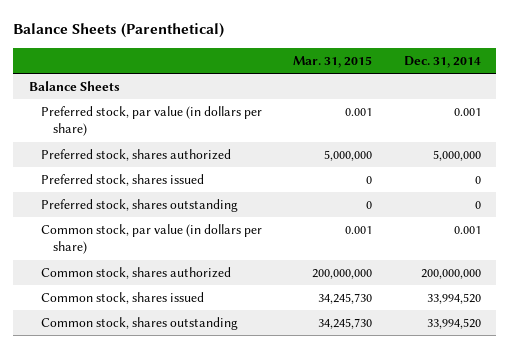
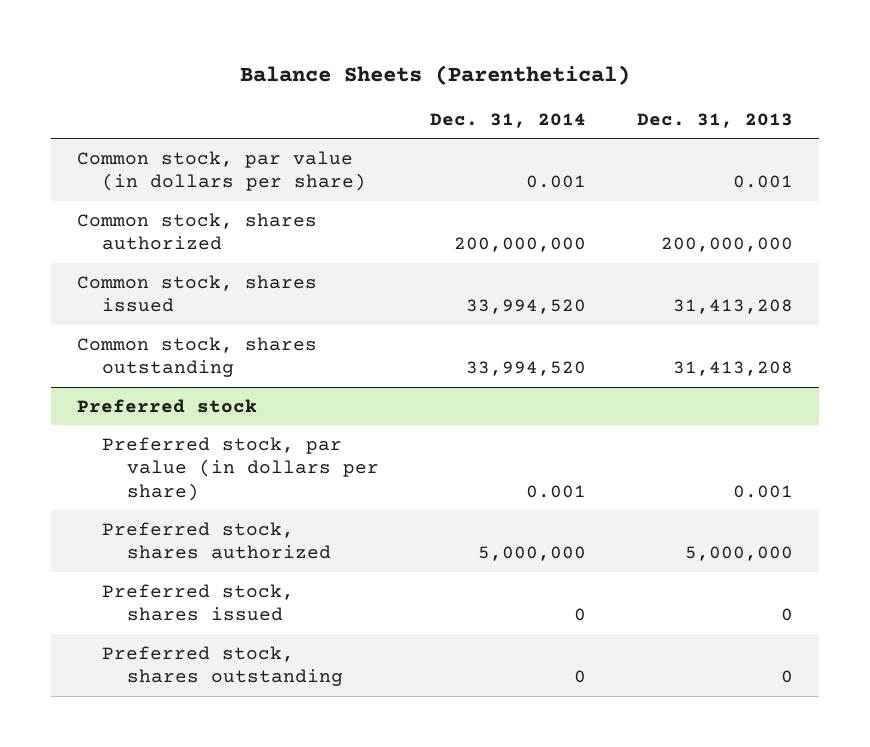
[293,56,373,69] Mar. 31, 2015 -> none
none -> [637,113,794,129] Dec. 31, 2013
[29,81,121,92] Balance Sheets -> none
[40,106,262,137] Preferred stock, par value (in dollars per share) -> none
[40,149,231,162] Preferred stock, shares authorized -> none
[40,174,204,187] Preferred stock, shares issued -> none
[40,199,238,213] Preferred stock, shares outstanding -> none
none -> [76,398,257,413] Preferred stock
none -> [101,436,379,502] Preferred stock, par value (in dollars per share)
none -> [101,521,331,560] Preferred stock, shares authorized
none -> [101,583,294,622] Preferred stock, shares issued
none -> [101,645,343,687] Preferred stock, shares outstanding

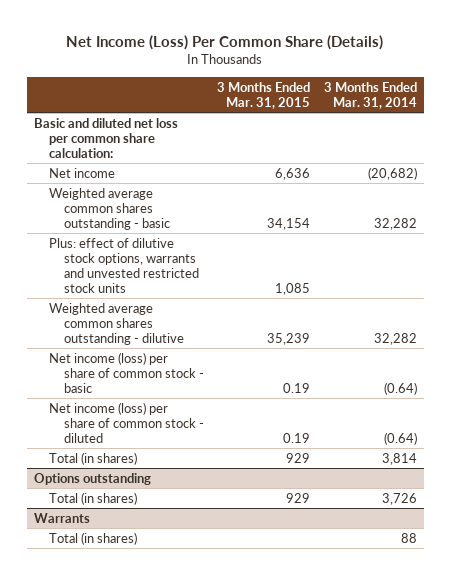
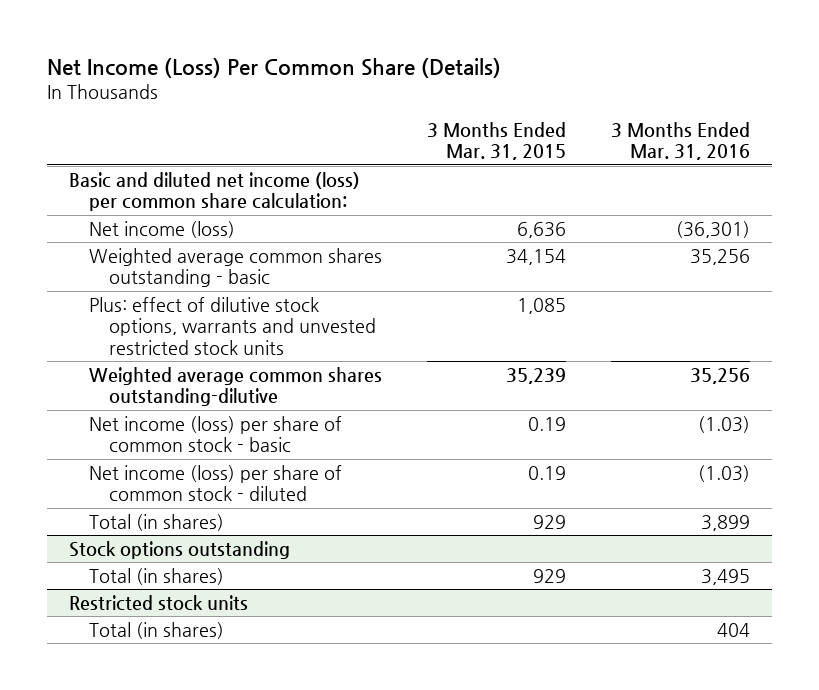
[323,81,417,109] 3 Months Ended Mar. 31, 2014 -> none
none -> [610,121,750,161] 3 Months Ended Mar. 31, 2016
[33,117,178,158] Basic and diluted net loss per common share calculation: -> [69,171,361,212] Basic and diluted net income (loss) per common share calculation:
[48,167,115,178] Net income -> [88,220,235,238] Net income (loss)
[48,302,184,345] Weighted average common shares outstanding - dilutive -> [88,366,382,407] Weighted average common shares outstanding-dilutive
[33,472,151,485] Options outstanding -> [69,540,291,559] Stock options outstanding
[33,512,90,523] Warrants -> none
none -> [69,594,249,611] Restricted stock units

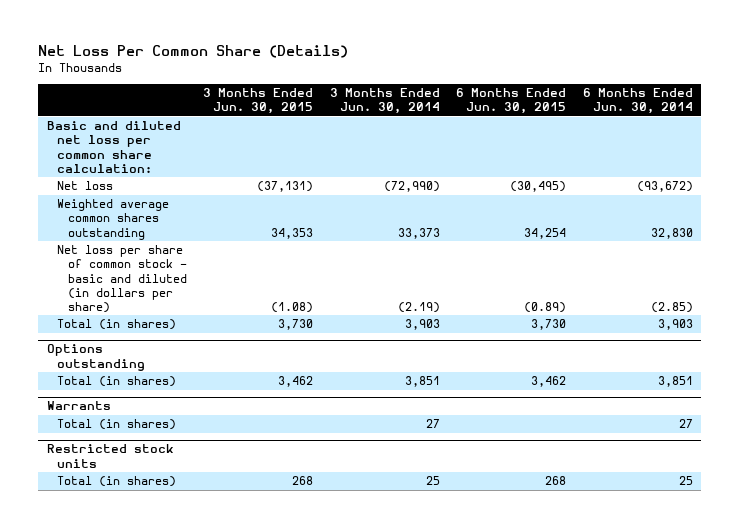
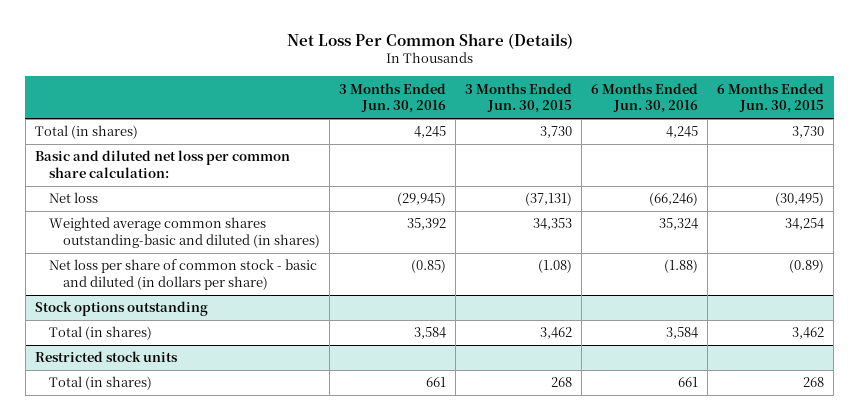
[329,88,440,115] 3 Months Ended Jun. 30, 2014 -> none
[582,88,693,115] 6 Months Ended Jun. 30, 2014 -> none
none -> [339,82,447,114] 3 Months Ended Jun. 30, 2016
none -> [591,82,699,114] 6 Months Ended Jun. 30, 2016
[57,319,177,331] Total (in shares) -> [34,125,138,140] Total (in shares)
[57,199,170,240] Weighted average common shares outstanding -> [49,217,321,249] Weighted average common shares outstanding-basic and diluted (in shares)
[46,344,146,371] Options outstanding -> [34,301,208,317] Stock options outstanding
[46,401,111,411] Warrants -> none
[57,419,177,431] Total (in shares) -> none

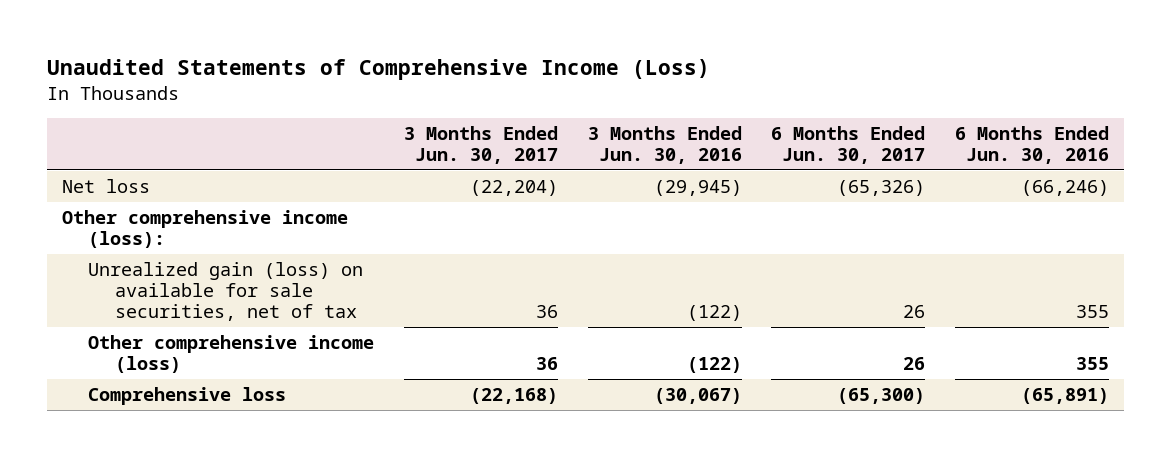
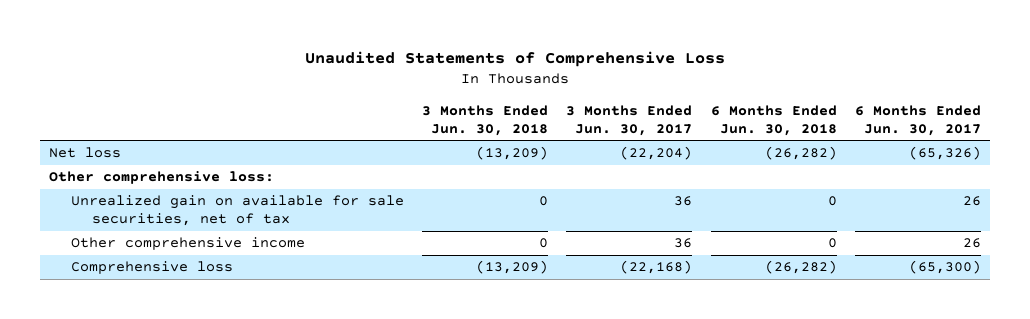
[46,59,710,81] Unaudited Statements of Comprehensive Income (Loss) -> [305,51,726,68] Unaudited Statements of Comprehensive Loss
[587,125,742,164] 3 Months Ended Jun. 30, 2016 -> none
[955,125,1110,164] 6 Months Ended Jun. 30, 2016 -> none
none -> [421,104,548,136] 3 Months Ended Jun. 30, 2018
none -> [710,104,837,136] 6 Months Ended Jun. 30, 2018
[61,209,348,249] Other comprehensive income (loss): -> [49,171,275,185] Other comprehensive loss:
[88,261,364,322] Unrealized gain (loss) on available for sale securities, net of tax -> [70,195,404,227] Unrealized gain on available for sale securities, net of tax
[88,334,375,374] Other comprehensive income (loss) -> [70,237,305,251] Other comprehensive income

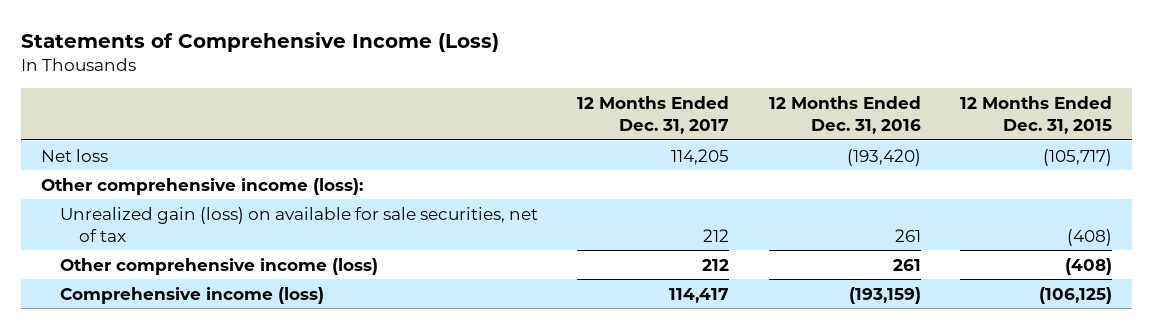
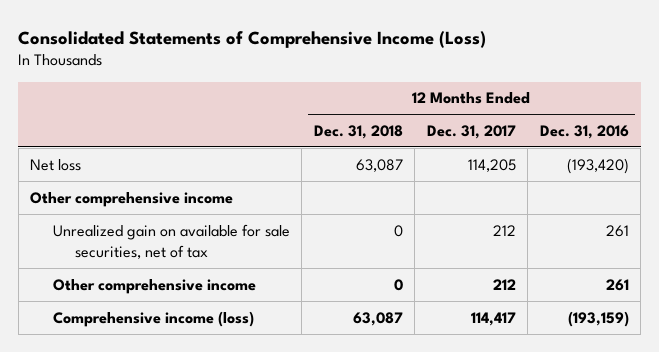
[21,31,500,52] Statements of Comprehensive Income (Loss) -> [18,30,487,48] Consolidated Statements of Comprehensive Income (Loss)
[960,95,1113,134] 12 Months Ended Dec. 31, 2015 -> none
none -> [313,124,403,139] Dec. 31, 2018
[40,177,363,195] Other comprehensive income (loss): -> [30,191,234,207] Other comprehensive income
[60,206,539,242] Unrealized gain (loss) on available for sale securities, net of tax -> [52,223,290,259] Unrealized gain on available for sale securities, net of tax
[60,257,379,275] Other comprehensive income (loss) -> [52,278,256,294] Other comprehensive income

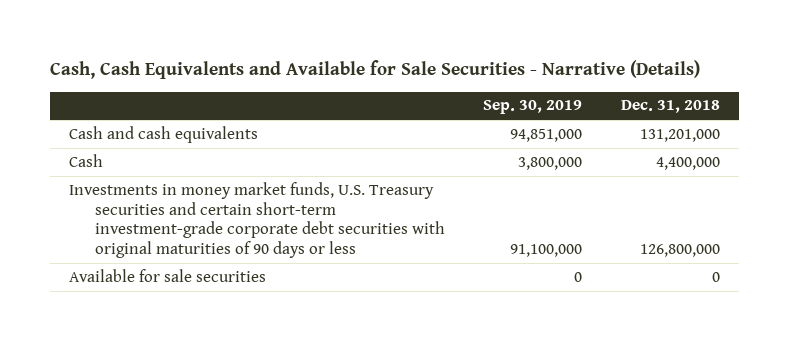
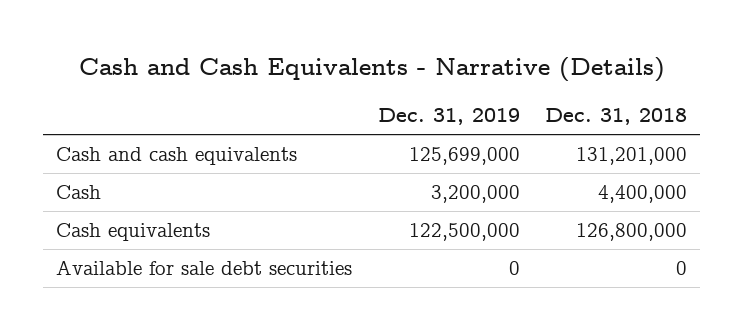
[49,60,700,80] Cash, Cash Equivalents and Available for Sale Securities - Narrative (Details) -> [78,57,665,83] Cash and Cash Equivalents - Narrative (Details)
[483,100,583,115] Sep. 30, 2019 -> none
none -> [377,108,520,126] Dec. 31, 2019
[69,181,445,258] Investments in money market funds, U.S. Treasury securities and certain short-term investment-grade corporate debt securities with original maturities of 90 days or less -> [56,223,211,242] Cash equivalents
[69,268,267,282] Available for sale securities -> [56,260,353,276] Available for sale debt securities

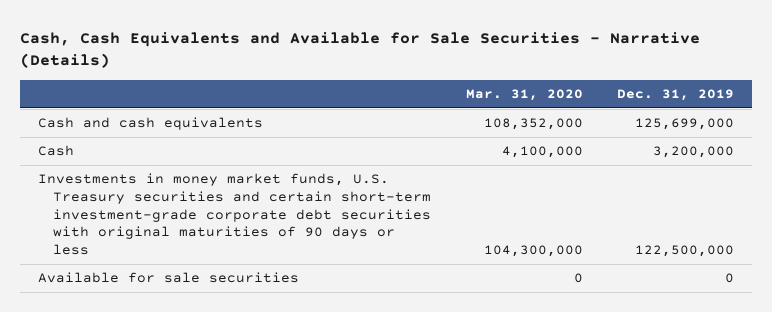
[78,57,665,83] Cash and Cash Equivalents - Narrative (Details) -> [20,31,701,69] Cash, Cash Equivalents and Available for Sale Securities - Narrative (Details)
[545,108,688,126] Dec. 31, 2018 -> none
none -> [465,89,583,102] Mar. 31, 2020
[56,223,211,242] Cash equivalents -> [37,173,431,256] Investments in money market funds, U.S. Treasury securities and certain short-term investment-grade corporate debt securities with original maturities of 90 days or less
[56,260,353,276] Available for sale debt securities -> [37,272,299,284] Available for sale securities

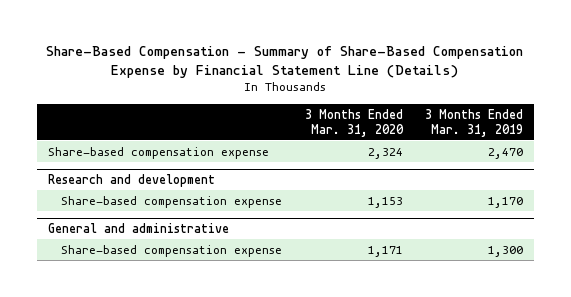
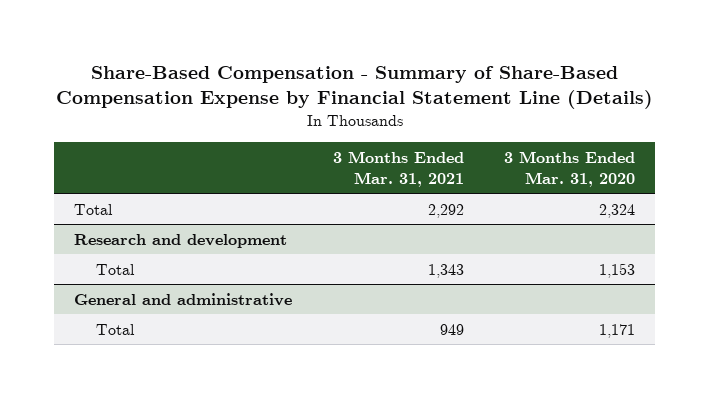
[424,108,523,137] 3 Months Ended Mar. 31, 2019 -> none
none -> [332,150,464,187] 3 Months Ended Mar. 31, 2021
[47,146,269,159] Share-based compensation expense -> [74,203,114,215] Total
[61,195,283,208] Share-based compensation expense -> [96,263,136,275] Total
[61,244,283,257] Share-based compensation expense -> [96,323,136,335] Total

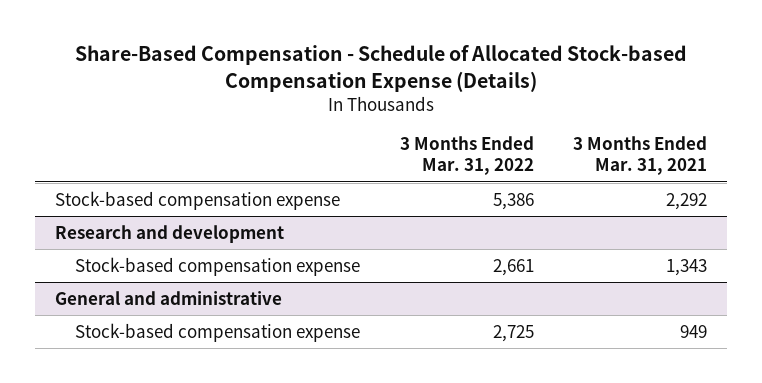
[55,66,653,110] Share-Based Compensation - Summary of Share-Based Compensation Expense by Financial Statement Line (Details) -> [74,45,687,92] Share-Based Compensation - Schedule of Allocated Stock-based Compensation Expense (Details)
[503,150,635,187] 3 Months Ended Mar. 31, 2020 -> none
none -> [399,136,534,176] 3 Months Ended Mar. 31, 2022
[74,203,114,215] Total -> [54,190,340,210] Stock-based compensation expense
[96,263,136,275] Total -> [75,256,361,276] Stock-based compensation expense
[96,323,136,335] Total -> [75,322,361,342] Stock-based compensation expense

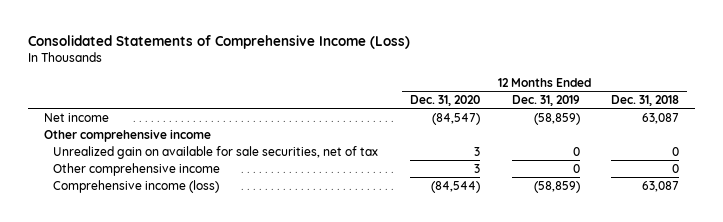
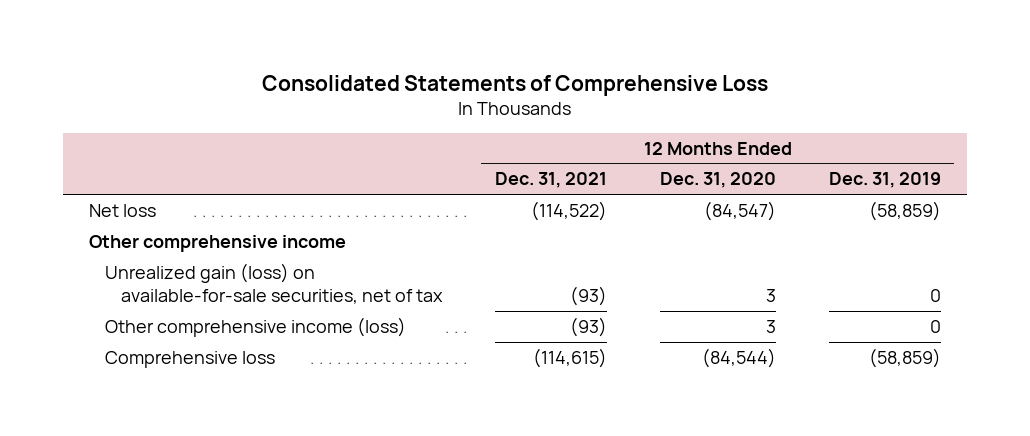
[27,35,410,50] Consolidated Statements of Comprehensive Income (Loss) -> [261,74,768,96] Consolidated Statements of Comprehensive Loss
[611,94,680,106] Dec. 31, 2018 -> none
none -> [494,172,607,189] Dec. 31, 2021
[43,112,109,122] Net income -> [89,203,157,217] Net loss
[53,145,379,159] Unrealized gain on available for sale securities, net of tax -> [104,262,443,304] Unrealized gain (loss) on available-for-sale securities, net of tax
[53,162,221,176] Other comprehensive income -> [104,316,406,337] Other comprehensive income (loss)
[53,179,220,193] Comprehensive income (loss) -> [104,350,275,368] Comprehensive loss

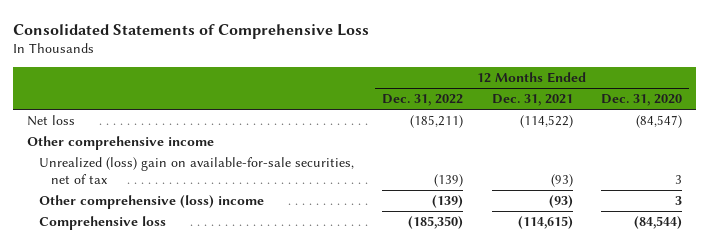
[828,172,941,189] Dec. 31, 2019 -> none
none -> [382,94,464,107] Dec. 31, 2022
[104,262,443,304] Unrealized gain (loss) on available-for-sale securities, net of tax -> [38,157,354,185] Unrealized (loss) gain on available-for-sale securities, net of tax
[104,316,406,337] Other comprehensive income (loss) -> [38,195,264,210] Other comprehensive (loss) income

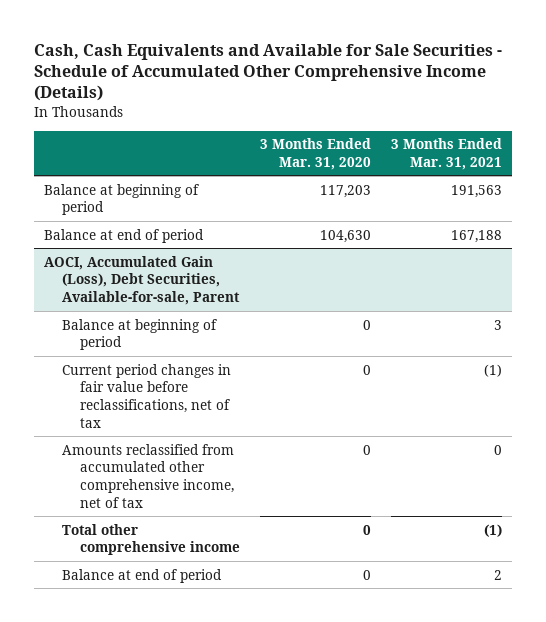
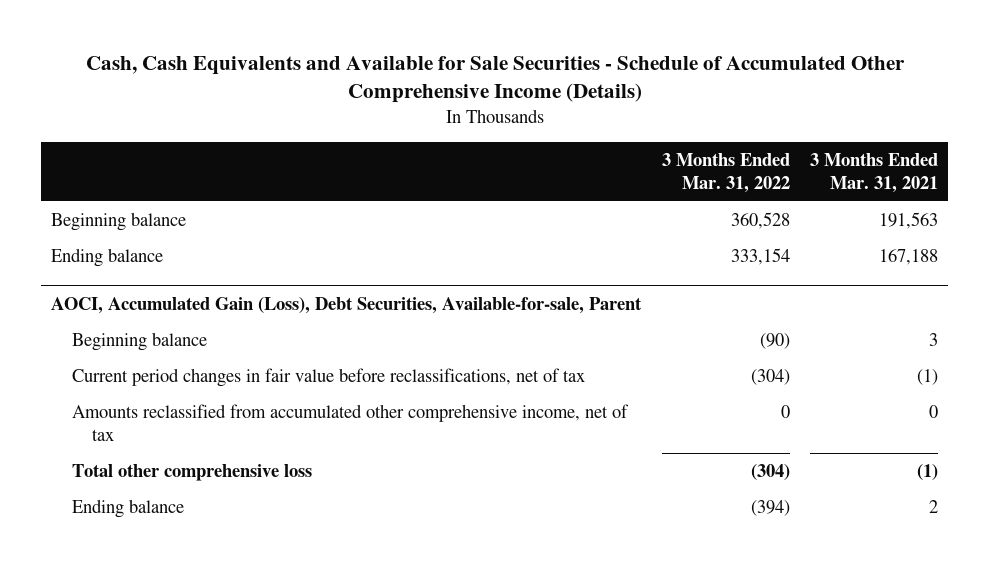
[259,138,371,170] 3 Months Ended Mar. 31, 2020 -> none
none -> [661,152,790,193] 3 Months Ended Mar. 31, 2022
[44,183,200,216] Balance at beginning of period -> [51,212,187,232] Beginning balance
[44,228,205,243] Balance at end of period -> [51,248,164,268] Ending balance
[62,318,218,351] Balance at beginning of period -> [71,332,207,352] Beginning balance
[62,523,240,556] Total other comprehensive income -> [71,464,312,482] Total other comprehensive loss
[62,568,223,583] Balance at end of period -> [71,499,184,519] Ending balance

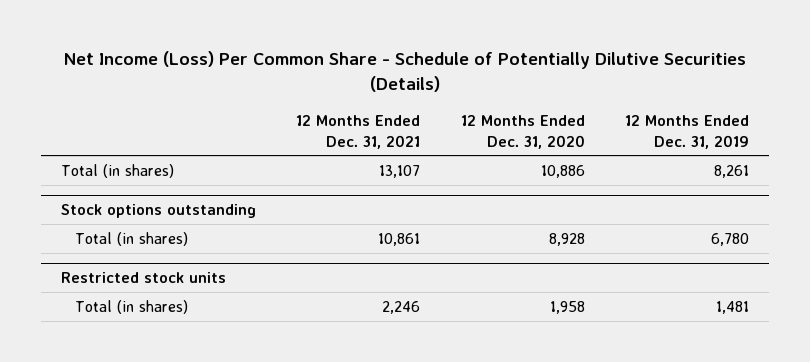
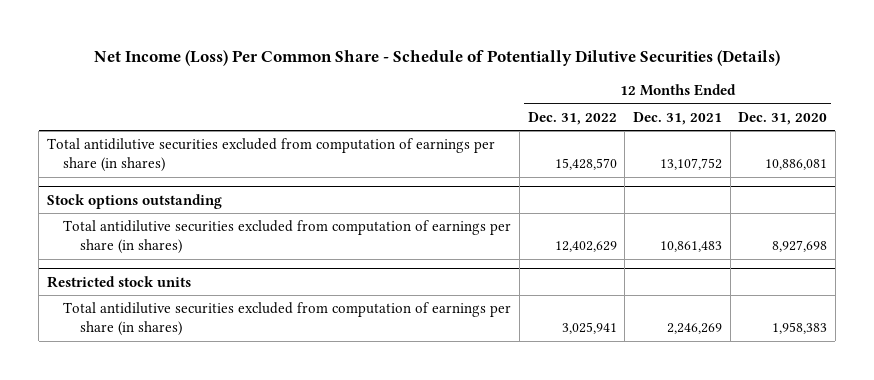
[625,114,750,149] 12 Months Ended Dec. 31, 2019 -> none
none -> [527,111,617,125] Dec. 31, 2022
[60,163,174,178] Total (in shares) -> [46,138,495,173] Total antidilutive securities excluded from computation of earnings per share (in shares)
[379,164,421,178] 13,107 -> [660,158,723,171] 13,107,752
[540,164,585,178] 10,886 -> [765,159,828,171] 10,886,081
[74,231,188,246] Total (in shares) -> [63,220,512,255] Total antidilutive securities excluded from computation of earnings per share (in shares)
[378,232,421,246] 10,861 -> [660,241,723,253] 10,861,483
[548,232,585,246] 8,928 -> [772,240,828,253] 8,927,698
[74,299,188,314] Total (in shares) -> [63,302,512,337] Total antidilutive securities excluded from computation of earnings per share (in shares)
[382,300,421,314] 2,246 -> [667,323,723,335] 2,246,269
[549,300,585,314] 1,958 -> [772,322,828,335] 1,958,383

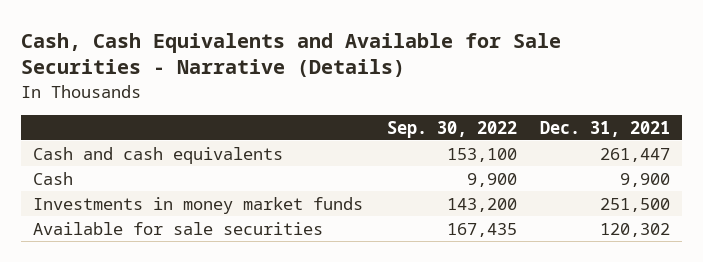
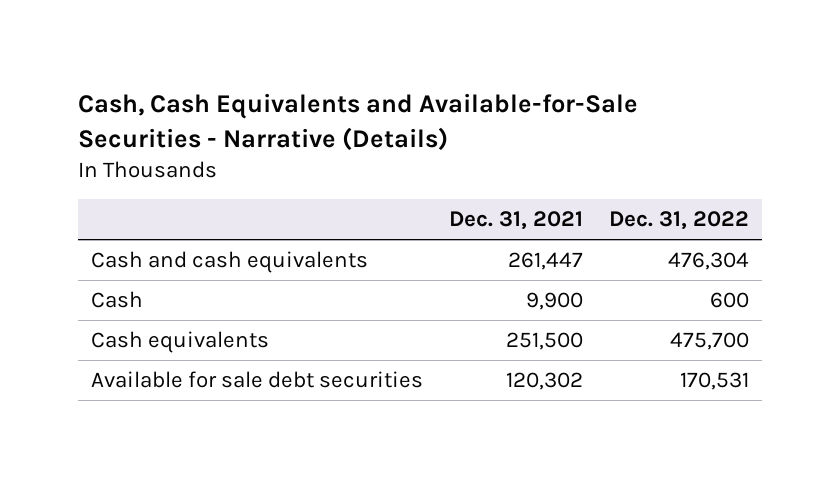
[21,32,562,78] Cash, Cash Equivalents and Available for Sale Securities - Narrative (Details) -> [77,93,638,151] Cash, Cash Equivalents and Available-for-Sale Securities - Narrative (Details)
[386,120,517,138] Sep. 30, 2022 -> none
none -> [609,211,750,231] Dec. 31, 2022
[32,196,363,214] Investments in money market funds -> [90,331,269,354] Cash equivalents
[32,221,323,235] Available for sale securities -> [90,371,423,389] Available for sale debt securities

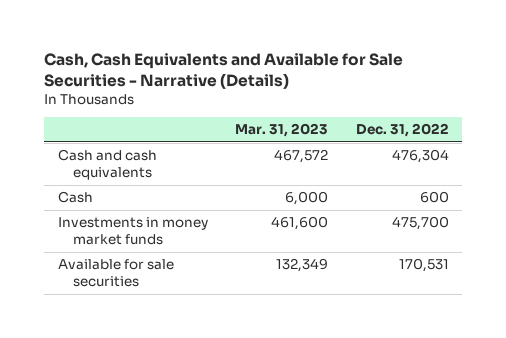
[77,93,638,151] Cash, Cash Equivalents and Available-for-Sale Securities - Narrative (Details) -> [44,52,404,89] Cash, Cash Equivalents and Available for Sale Securities - Narrative (Details)
[448,211,583,231] Dec. 31, 2021 -> none
none -> [235,123,329,138] Mar. 31, 2023
[90,331,269,354] Cash equivalents -> [57,217,208,246] Investments in money market funds
[90,371,423,389] Available for sale debt securities -> [57,259,174,288] Available for sale securities

